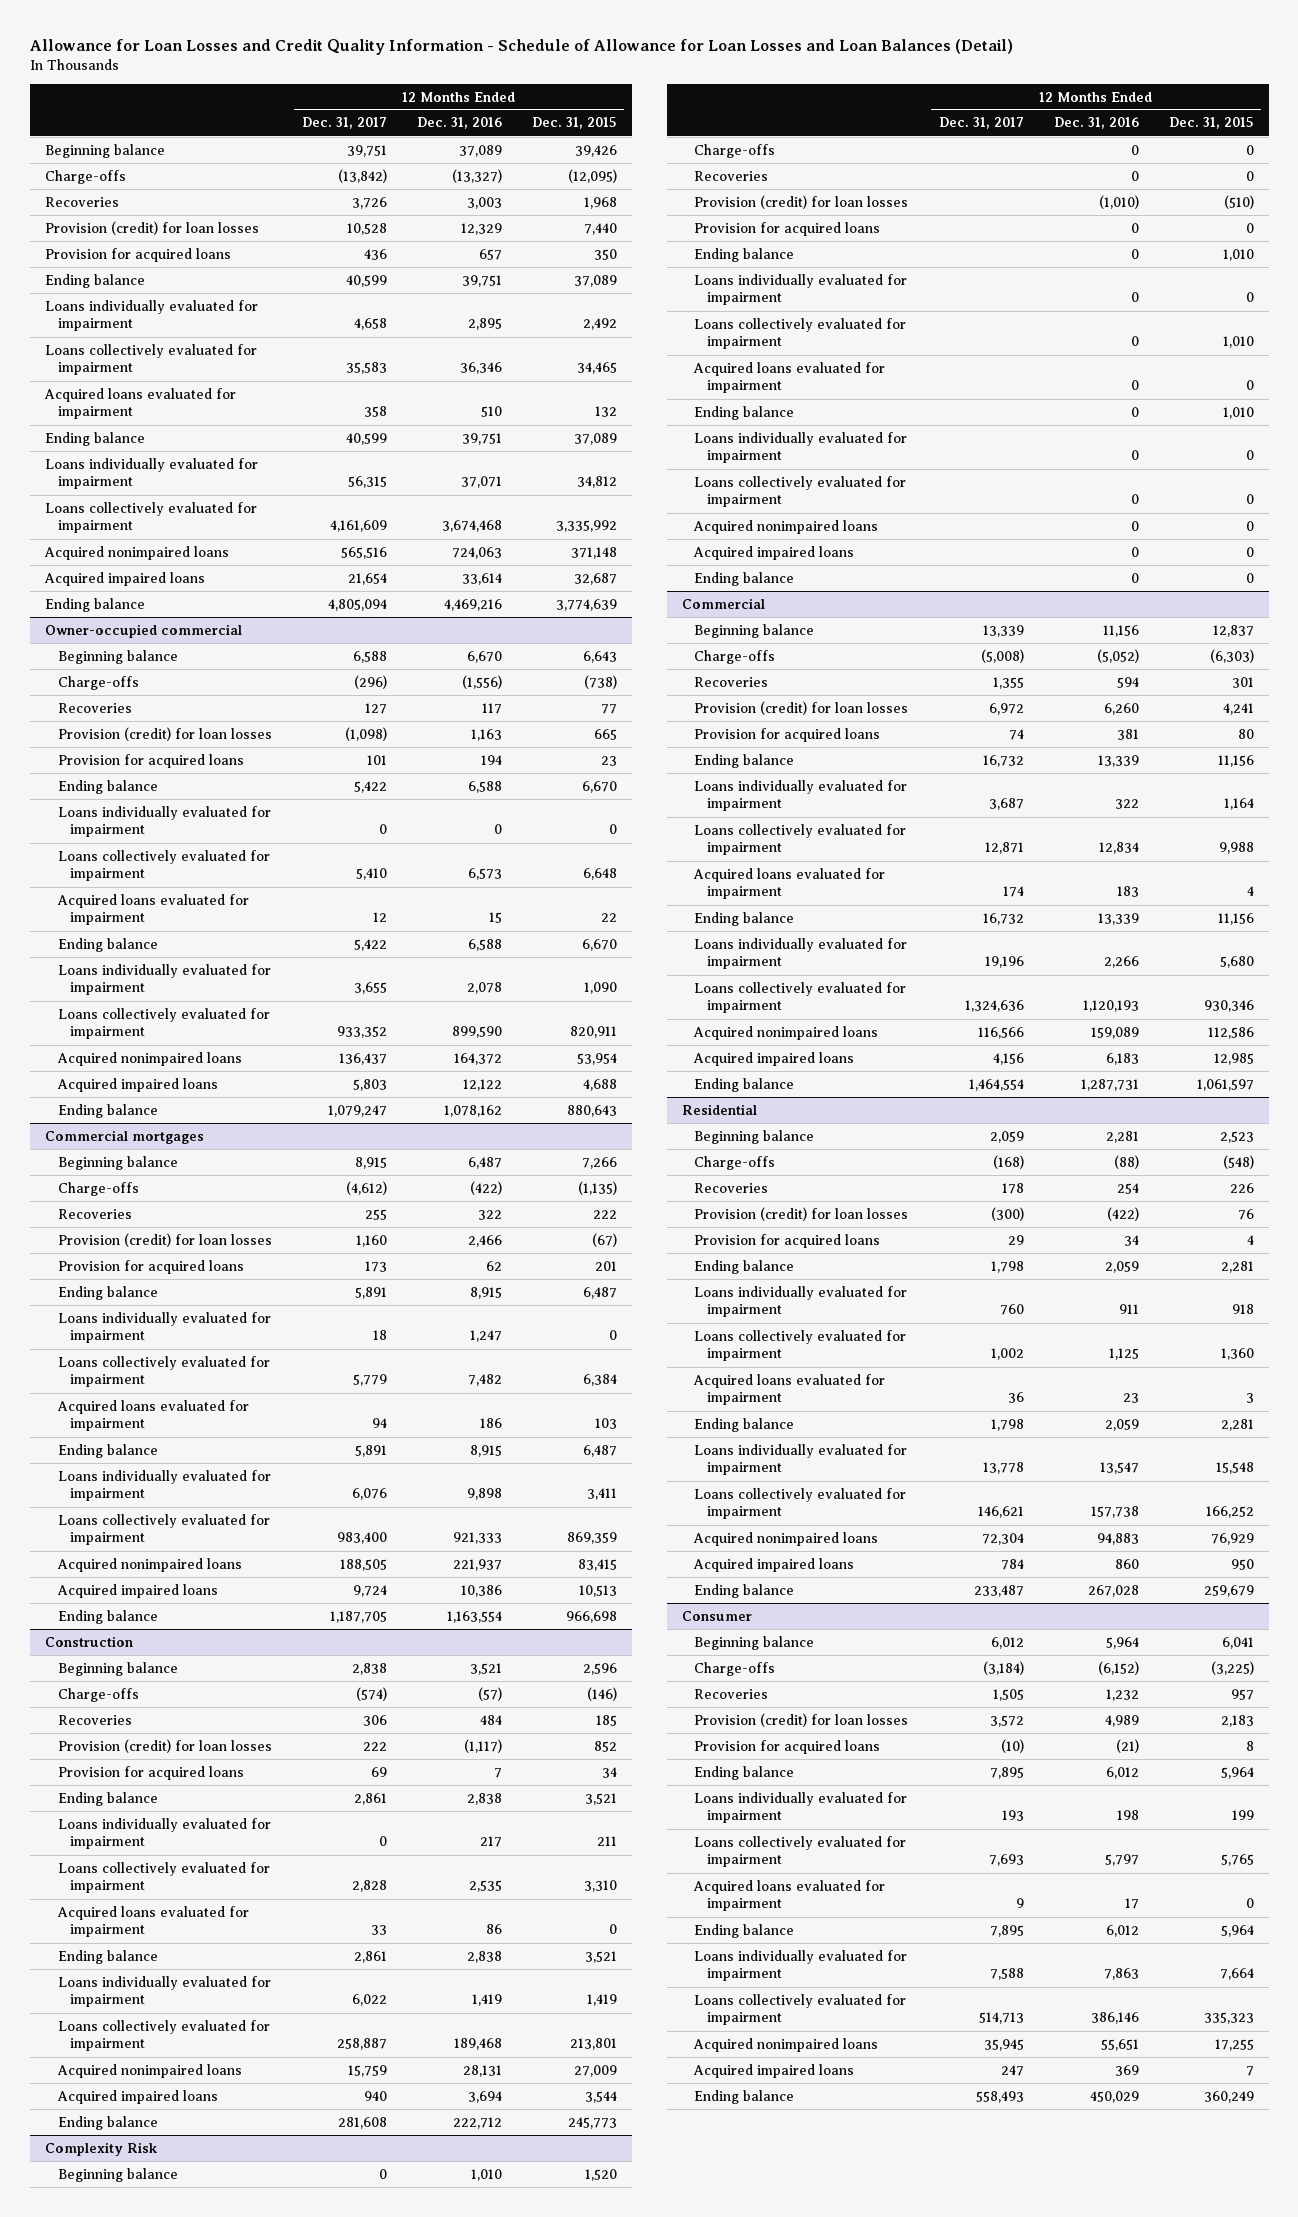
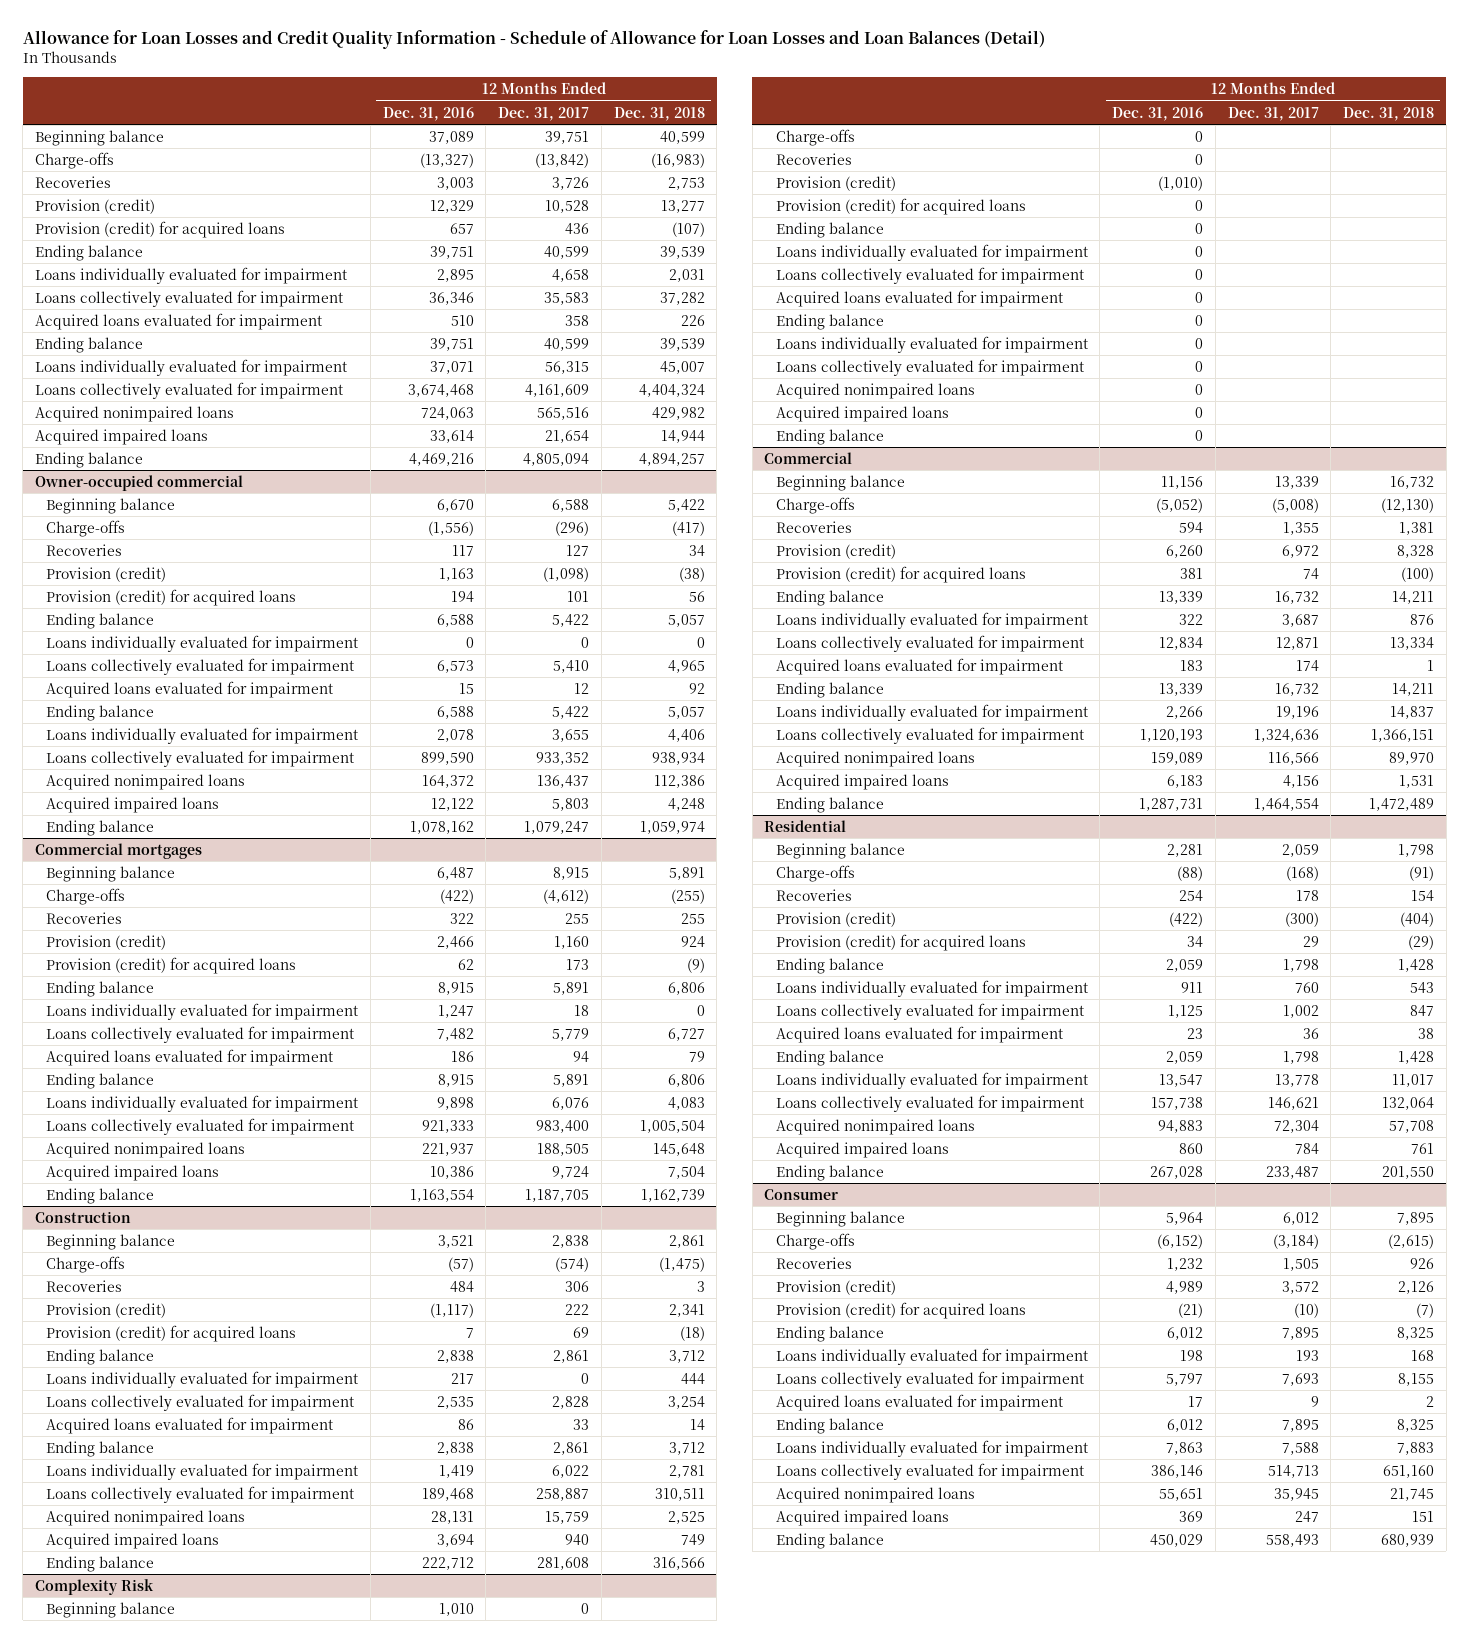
[531,117,617,130] Dec. 31, 2015 -> none
none -> [613,106,705,121] Dec. 31, 2018
[44,220,259,235] Provision (credit) for loan losses -> [34,198,155,214] Provision (credit)
[44,247,231,262] Provision for acquired loans -> [34,220,285,238] Provision (credit) for acquired loans
[57,726,272,741] Provision (credit) for loan losses -> [46,566,167,582] Provision (credit)
[57,753,244,768] Provision for acquired loans -> [46,588,297,606] Provision (credit) for acquired loans
[57,1232,272,1247] Provision (credit) for loan losses -> [46,934,167,950] Provision (credit)
[57,1259,244,1274] Provision for acquired loans -> [46,956,297,974] Provision (credit) for acquired loans
[57,1738,272,1753] Provision (credit) for loan losses -> [46,1302,167,1318] Provision (credit)
[57,1765,244,1780] Provision for acquired loans -> [46,1324,297,1342] Provision (credit) for acquired loans
[694,194,909,209] Provision (credit) for loan losses -> [775,175,896,191] Provision (credit)
[694,221,881,236] Provision for acquired loans -> [775,197,1026,215] Provision (credit) for acquired loans
[694,700,909,715] Provision (credit) for loan losses -> [775,543,896,559] Provision (credit)
[694,727,881,742] Provision for acquired loans -> [775,565,1026,583] Provision (credit) for acquired loans
[694,1206,909,1221] Provision (credit) for loan losses -> [775,911,896,927] Provision (credit)
[694,1233,881,1248] Provision for acquired loans -> [775,933,1026,951] Provision (credit) for acquired loans
[694,1712,909,1727] Provision (credit) for loan losses -> [775,1279,896,1295] Provision (credit)
[694,1739,881,1754] Provision for acquired loans -> [775,1301,1026,1319] Provision (credit) for acquired loans

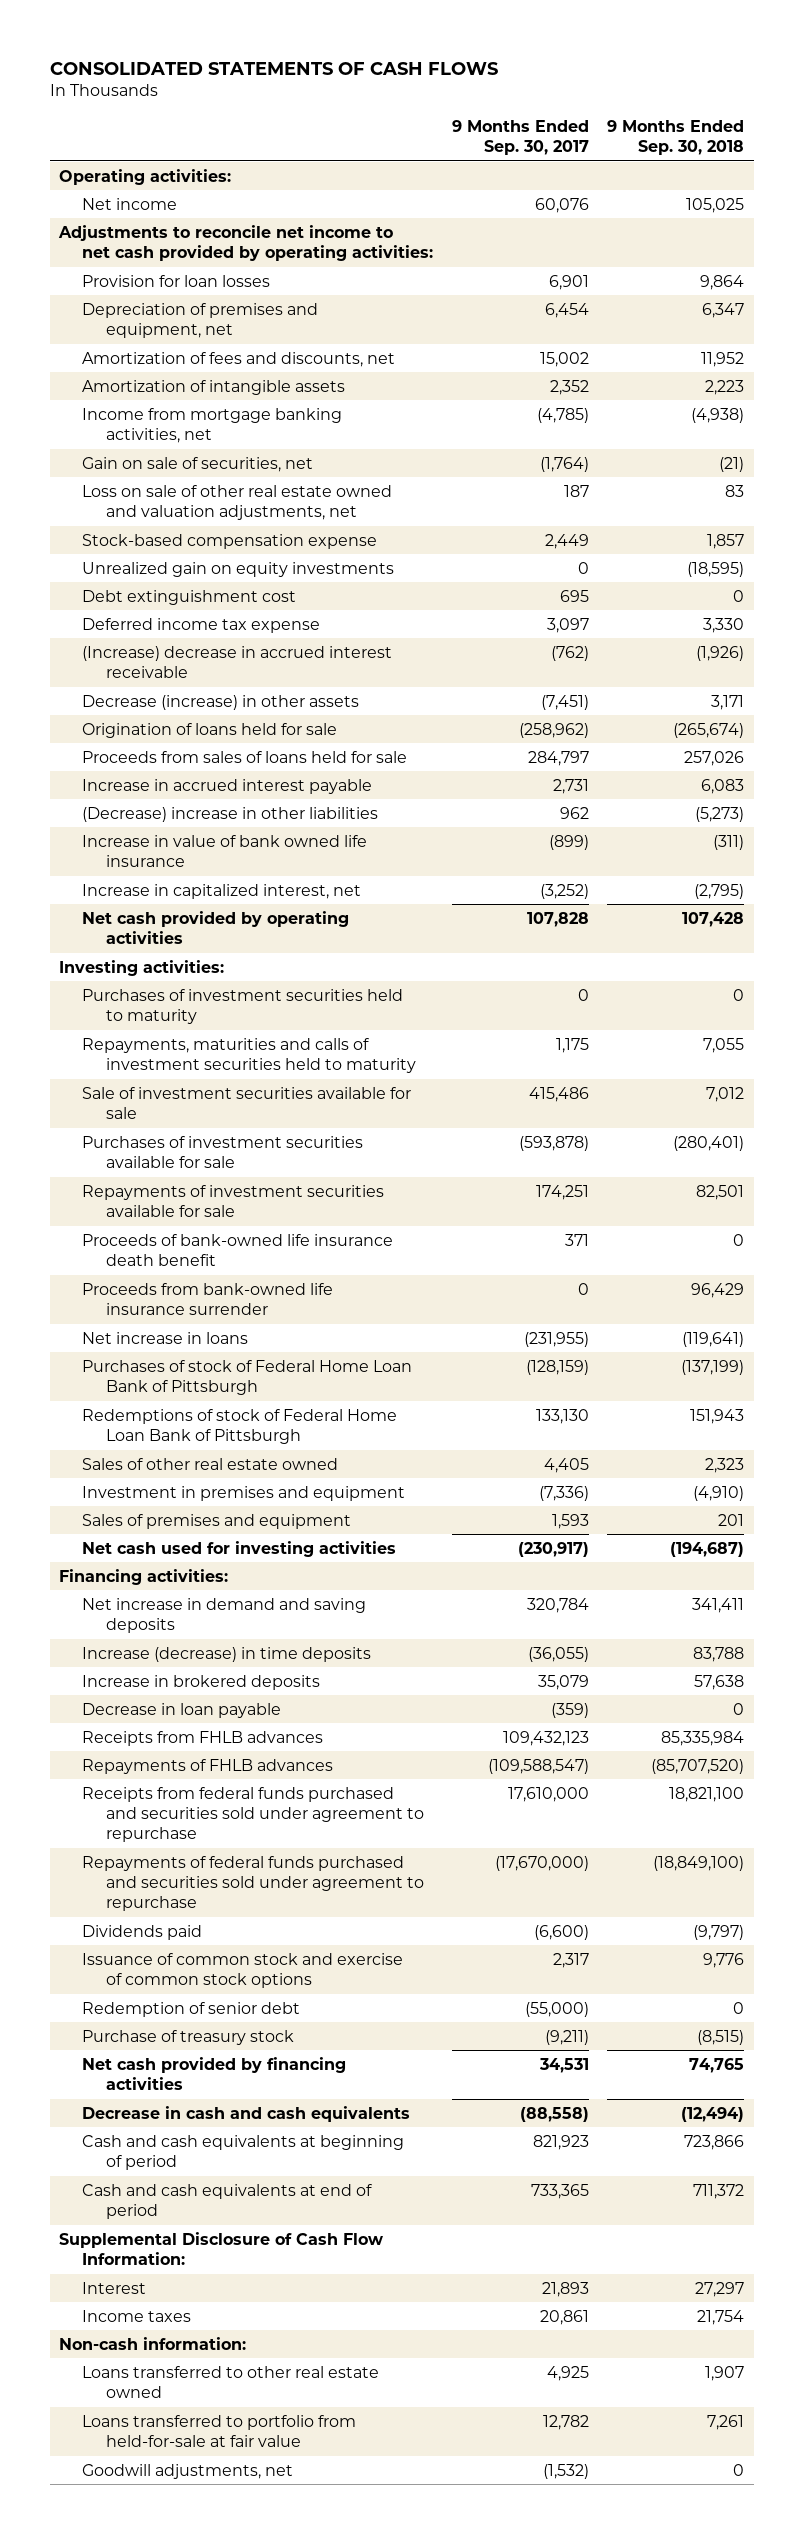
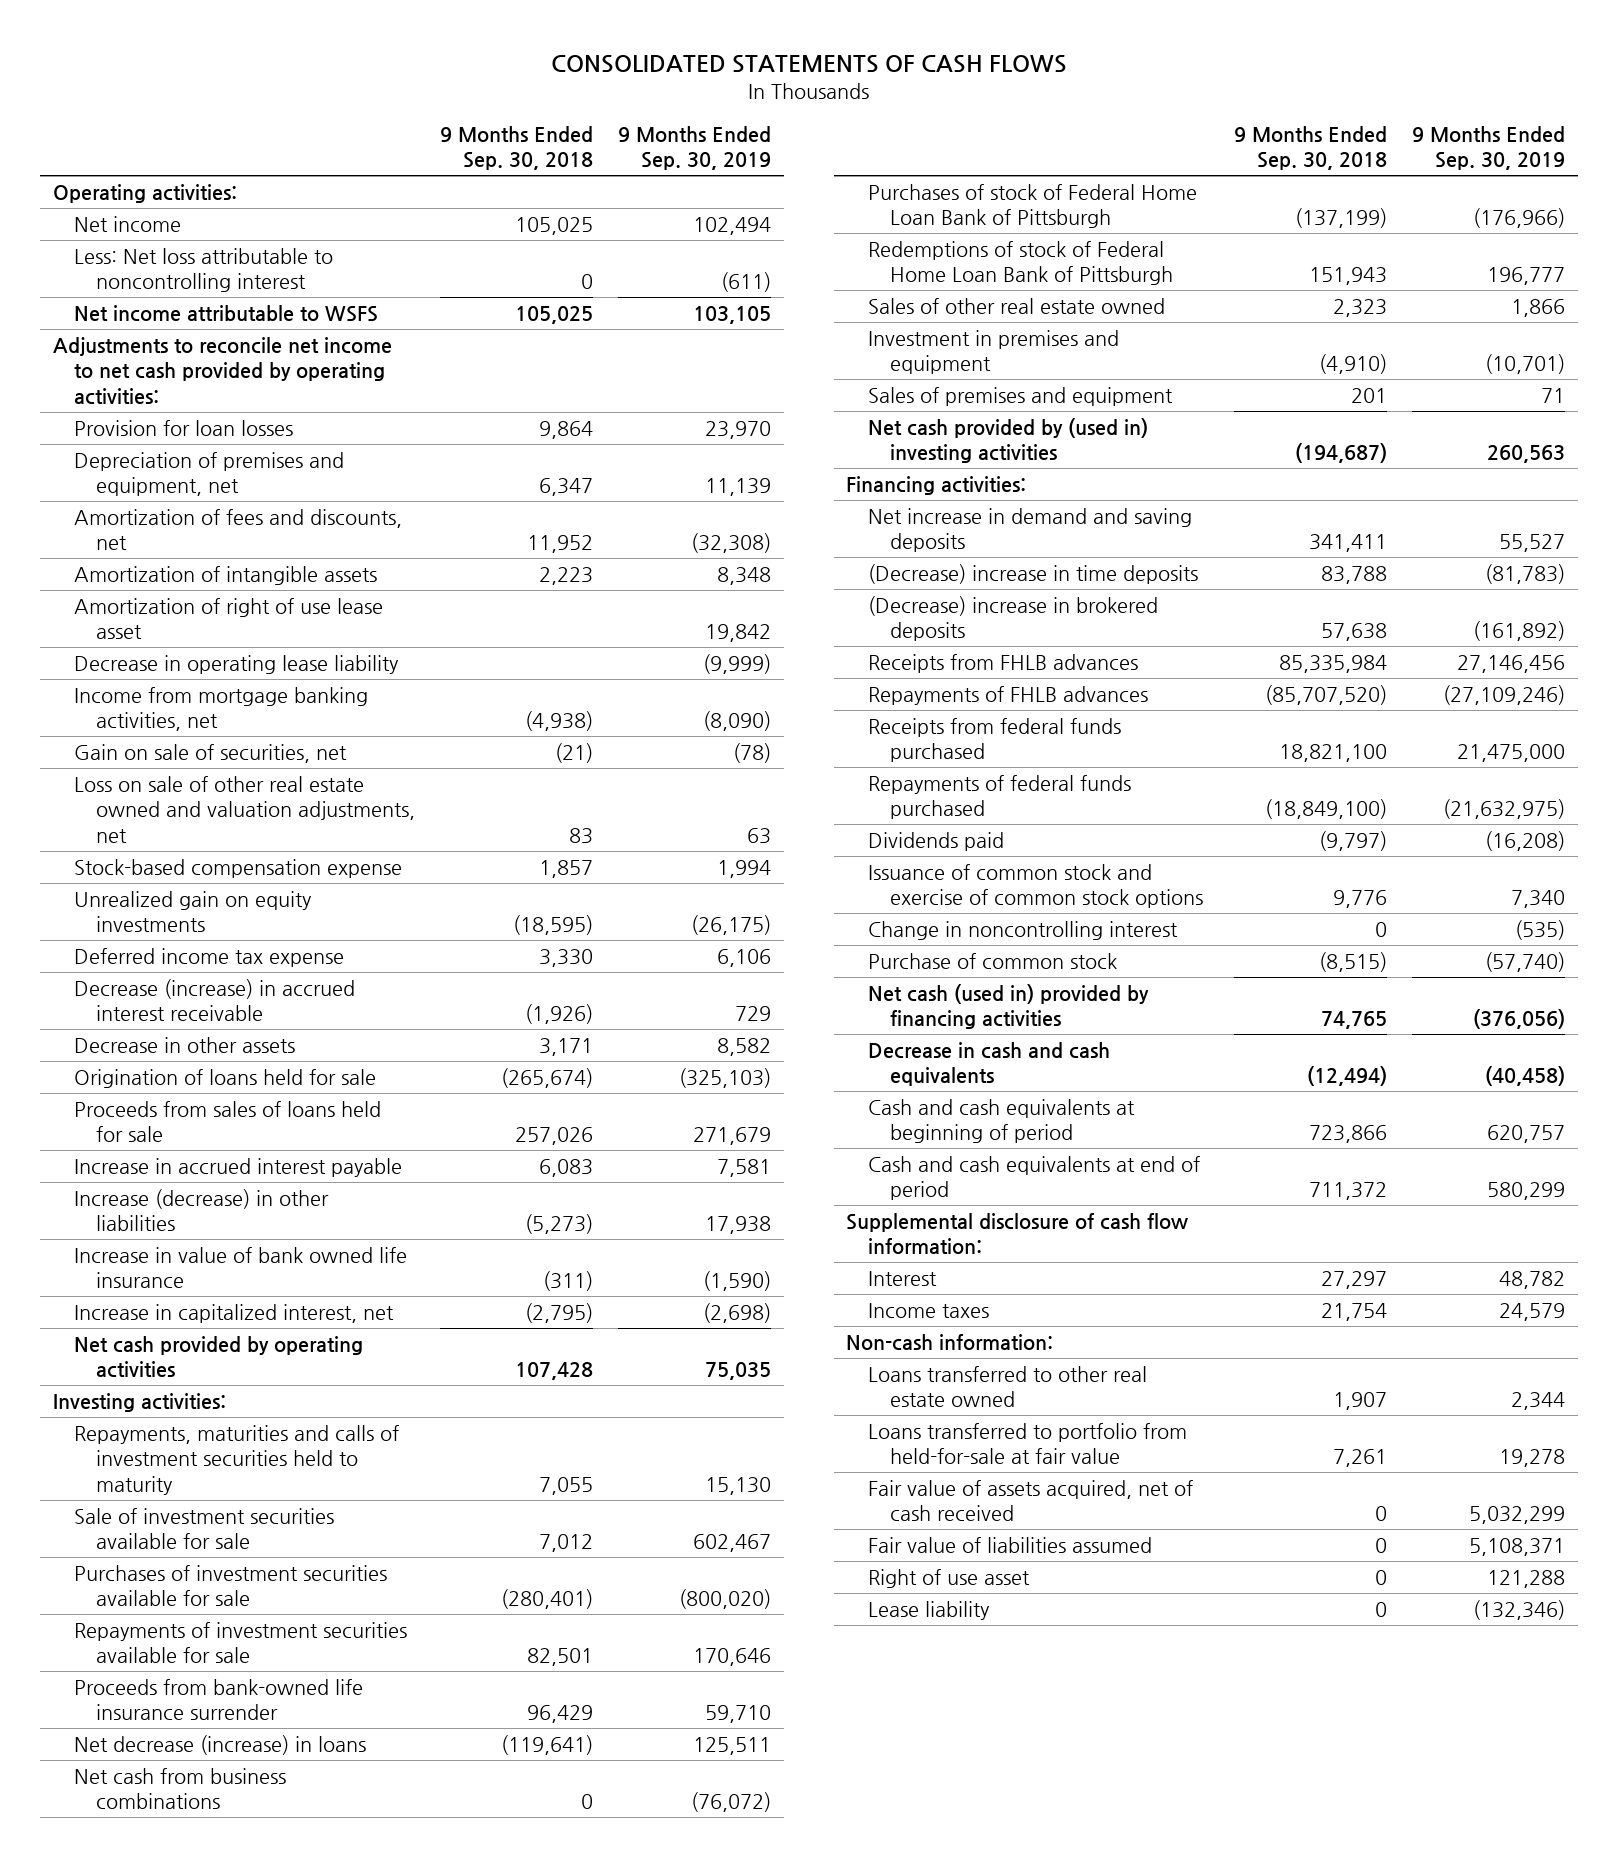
[451,119,589,156] 9 Months Ended Sep. 30, 2017 -> none
none -> [618,125,772,171] 9 Months Ended Sep. 30, 2019
none -> [74,247,334,293] Less: Net loss attributable to noncontrolling interest
none -> [74,304,379,322] Net income attributable to WSFS
none -> [74,597,384,640] Amortization of right of use lease asset
none -> [74,654,400,674] Decrease in operating lease liability
[82,589,297,605] Debt extinguishment cost -> none
[82,645,393,679] (Increase) decrease in accrued interest receivable -> [74,978,356,1022] Decrease (increase) in accrued interest receivable
[82,694,360,710] Decrease (increase) in other assets -> [74,1036,296,1053] Decrease in other assets
[82,806,379,822] (Decrease) increase in other liabilities -> [74,1188,330,1232] Increase (decrease) in other liabilities
[82,988,404,1025] Purchases of investment securities held to maturity -> none
[82,1233,394,1267] Proceeds of bank-owned life insurance death benefit -> none
[82,1331,249,1344] Net increase in loans -> [74,1734,367,1755] Net decrease (increase) in loans
none -> [74,1767,287,1810] Net cash from business combinations
[82,1540,397,1557] Net cash used for investing activities -> [868,417,1149,464] Net cash provided by (used in) investing activities
[82,1702,282,1718] Decrease in loan payable -> none
[82,1646,372,1662] Increase (decrease) in time deposits -> [868,563,1199,584] (Decrease) increase in time deposits
[82,1674,321,1690] Increase in brokered deposits -> [868,595,1159,642] (Decrease) increase in brokered deposits
[82,1786,424,1843] Receipts from federal funds purchased and securities sold under agreement to repurchase -> [868,717,1122,763] Receipts from federal funds purchased
[82,1855,424,1912] Repayments of federal funds purchased and securities sold under agreement to repurchase -> [868,774,1132,820] Repayments of federal funds purchased
[82,2001,301,2017] Redemption of senior debt -> none
none -> [868,920,1179,940] Change in noncontrolling interest
[82,2029,295,2045] Purchase of treasury stock -> [868,952,1118,969] Purchase of common stock
[82,2056,347,2091] Net cash provided by financing activities -> [868,983,1150,1030] Net cash (used in) provided by financing activities
[59,2231,384,2266] Supplemental Disclosure of Cash Flow Information: -> [846,1212,1189,1255] Supplemental disclosure of cash flow information:
[82,2463,294,2479] Goodwill adjustments, net -> none
none -> [868,1479,1194,1522] Fair value of assets acquired, net of cash received
none -> [868,1536,1153,1553] Fair value of liabilities assumed
none -> [868,1568,1031,1588] Right of use asset
none -> [868,1600,991,1620] Lease liability

